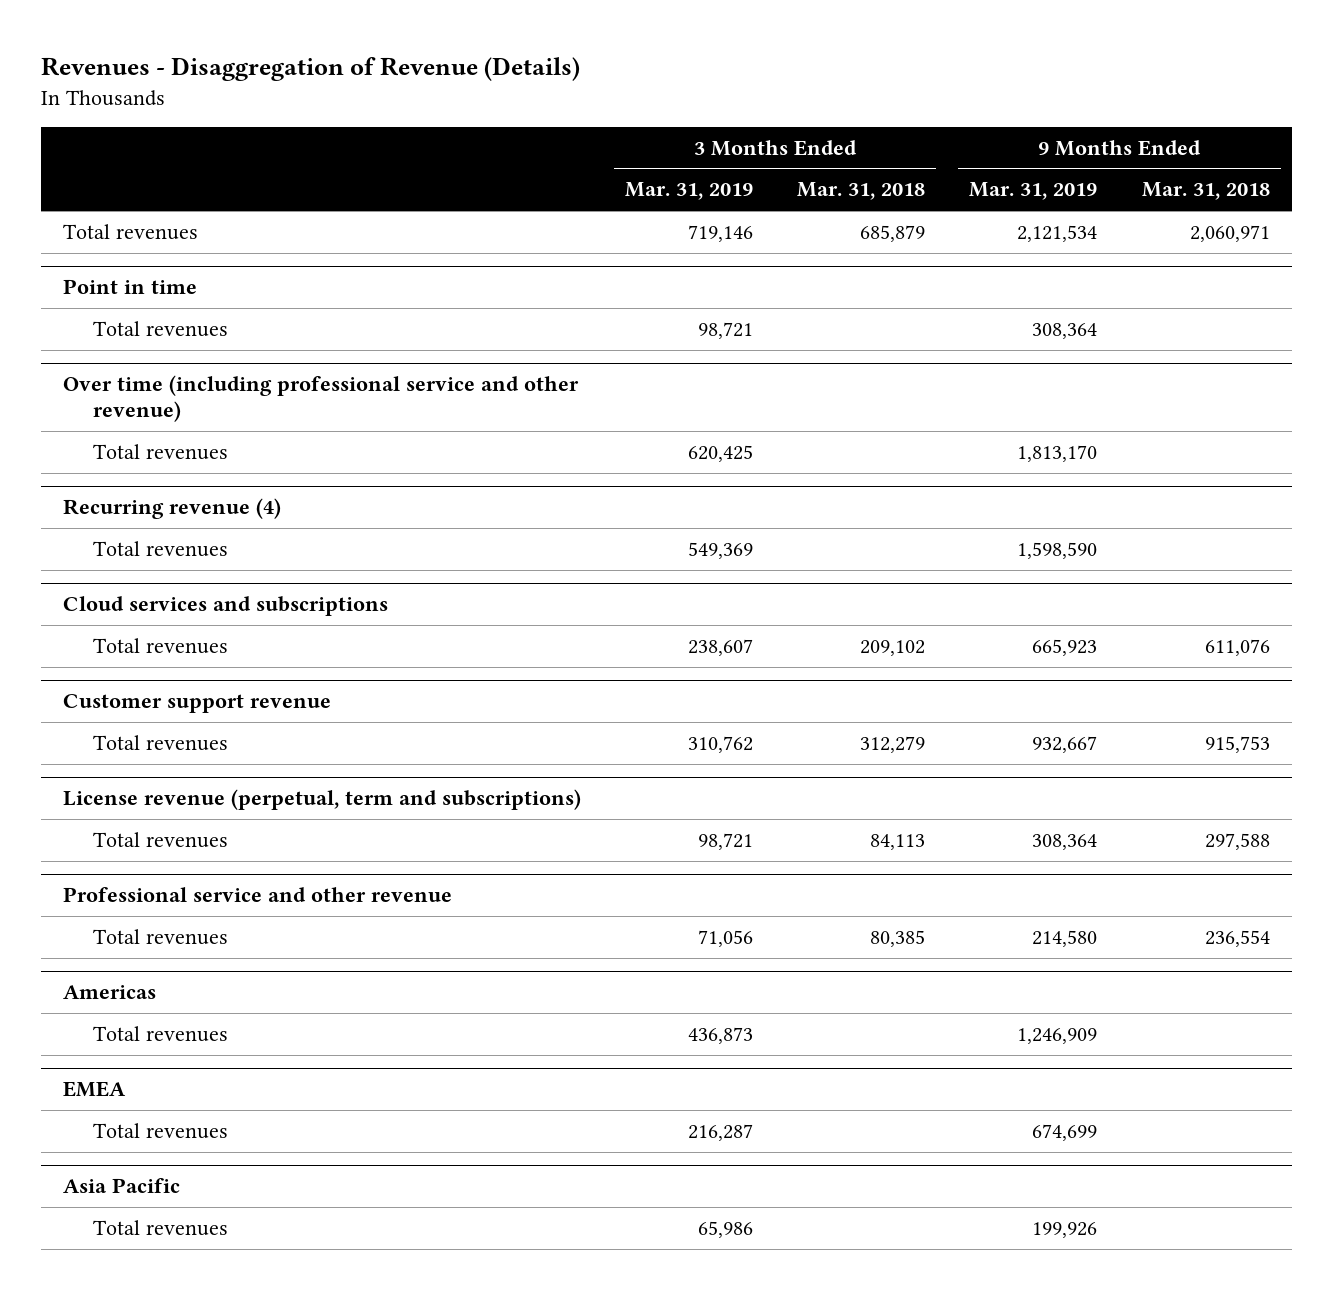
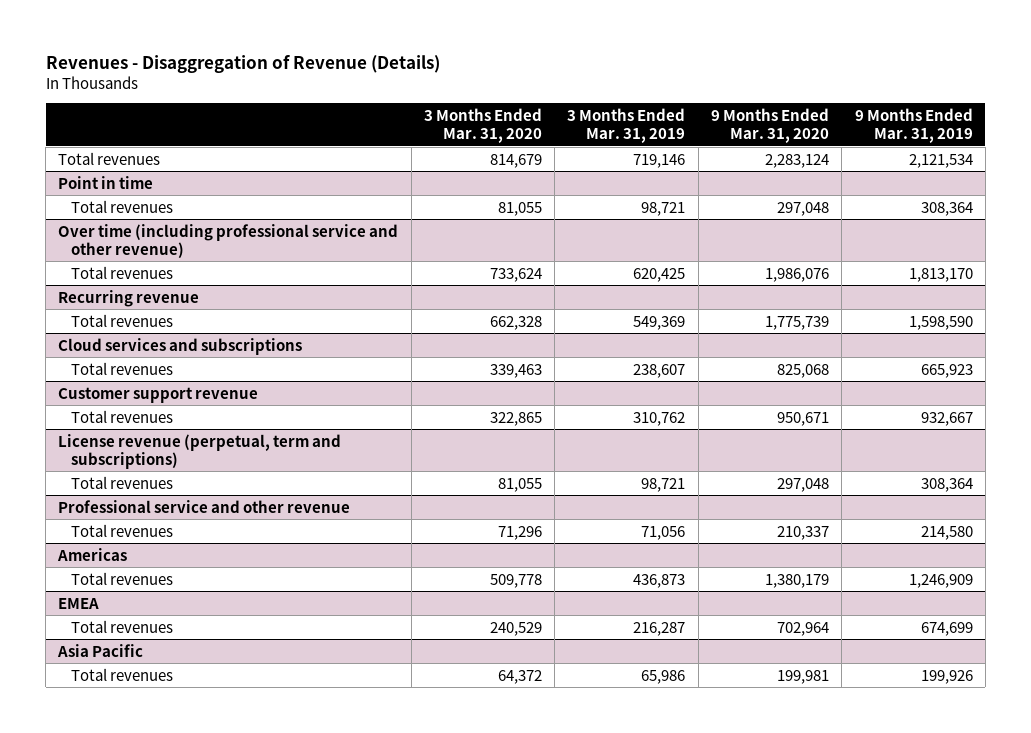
[797,182,926,201] Mar. 31, 2018 -> none
[1141,182,1270,201] Mar. 31, 2018 -> none
none -> [423,108,542,144] 3 Months Ended Mar. 31, 2020
none -> [710,108,829,144] 9 Months Ended Mar. 31, 2020
[63,498,282,520] Recurring revenue (4) -> [58,289,200,307] Recurring revenue

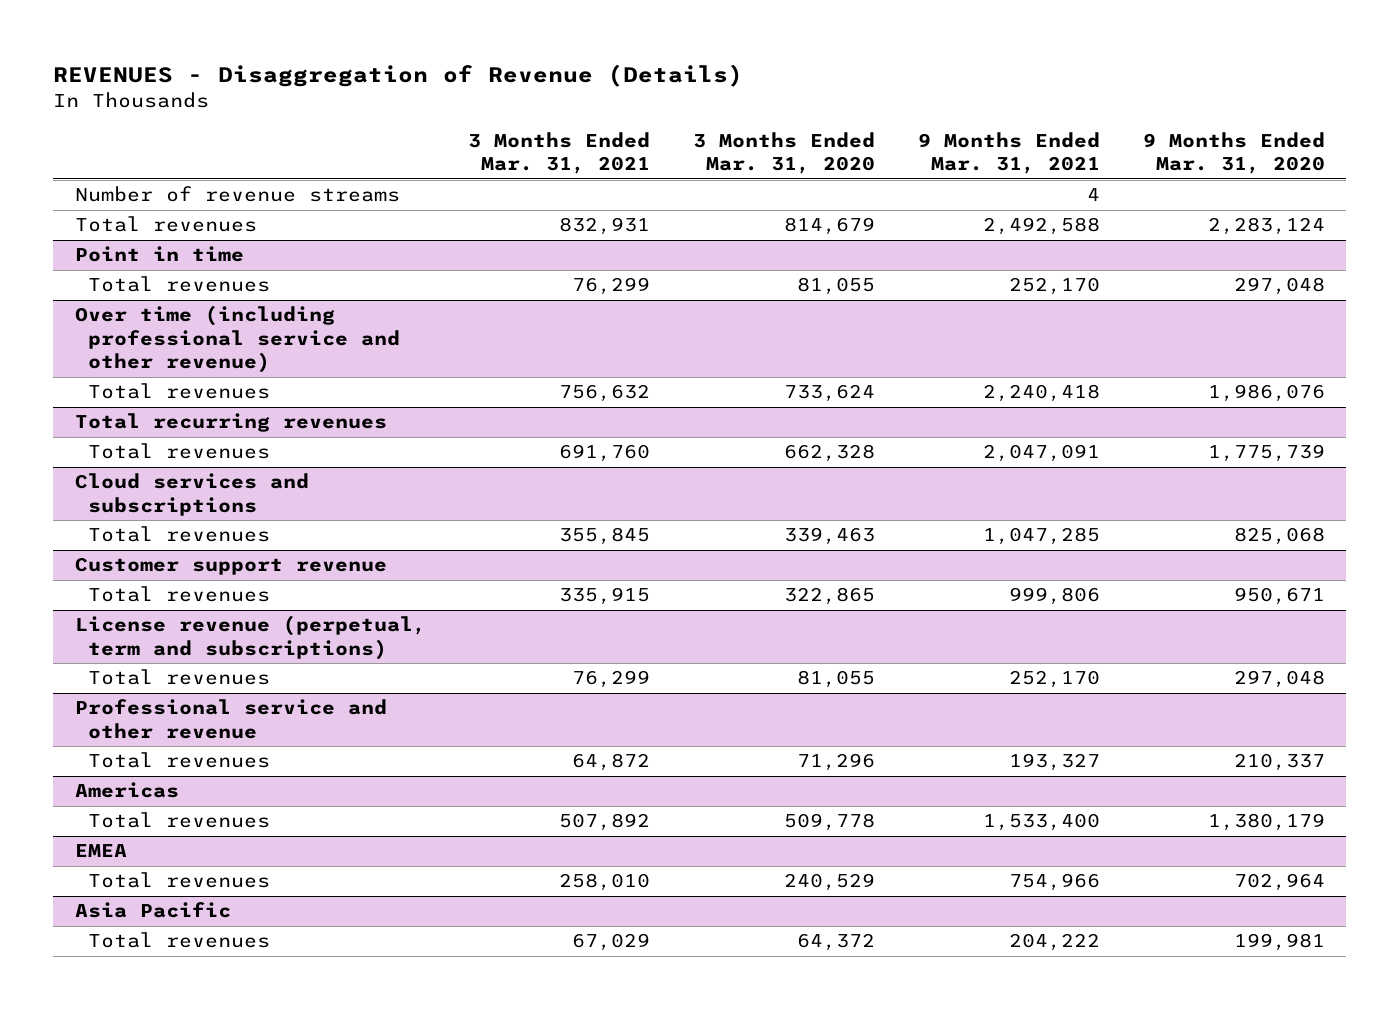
[45,54,440,73] Revenues - Disaggregation of Revenue (Details) -> [53,63,744,87] REVENUES - Disaggregation of Revenue (Details)
[567,108,686,144] 3 Months Ended Mar. 31, 2019 -> none
[854,108,973,144] 9 Months Ended Mar. 31, 2019 -> none
none -> [468,131,651,175] 3 Months Ended Mar. 31, 2021
none -> [917,131,1100,175] 9 Months Ended Mar. 31, 2021
none -> [74,186,400,203] Number of revenue streams
[58,289,200,307] Recurring revenue -> [74,413,387,433] Total recurring revenues

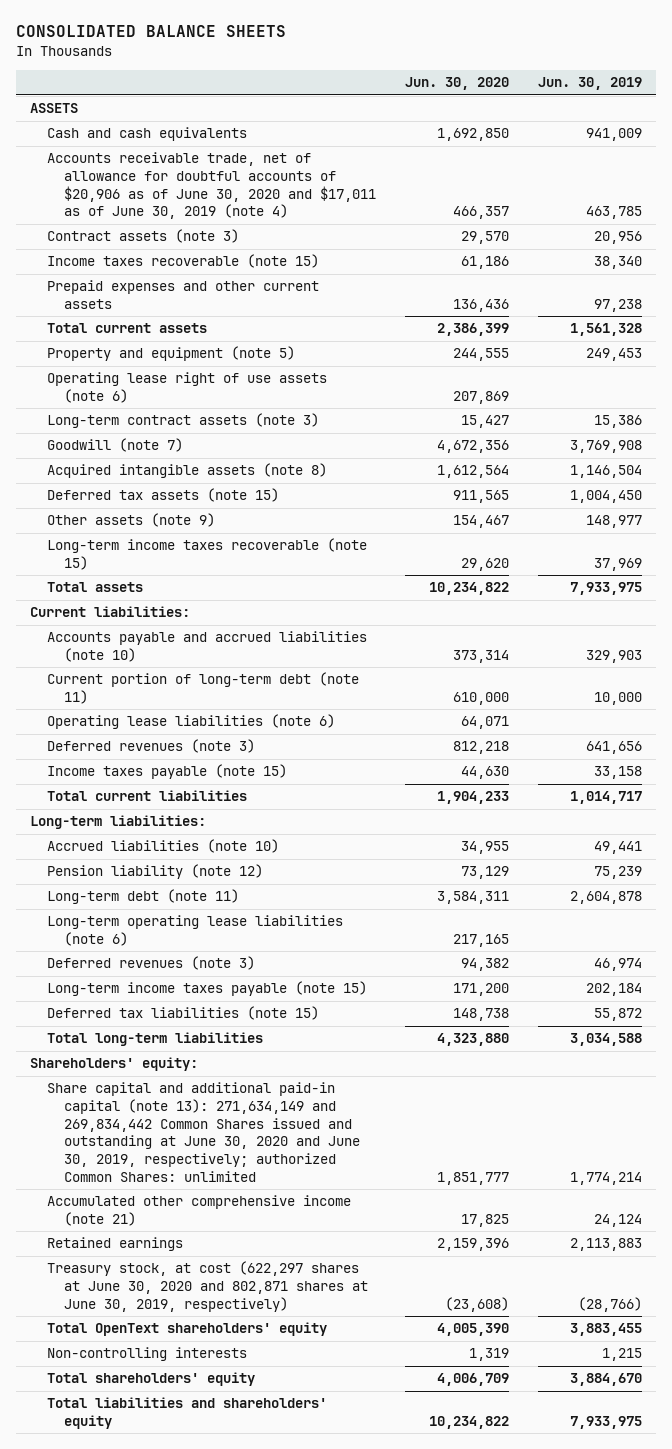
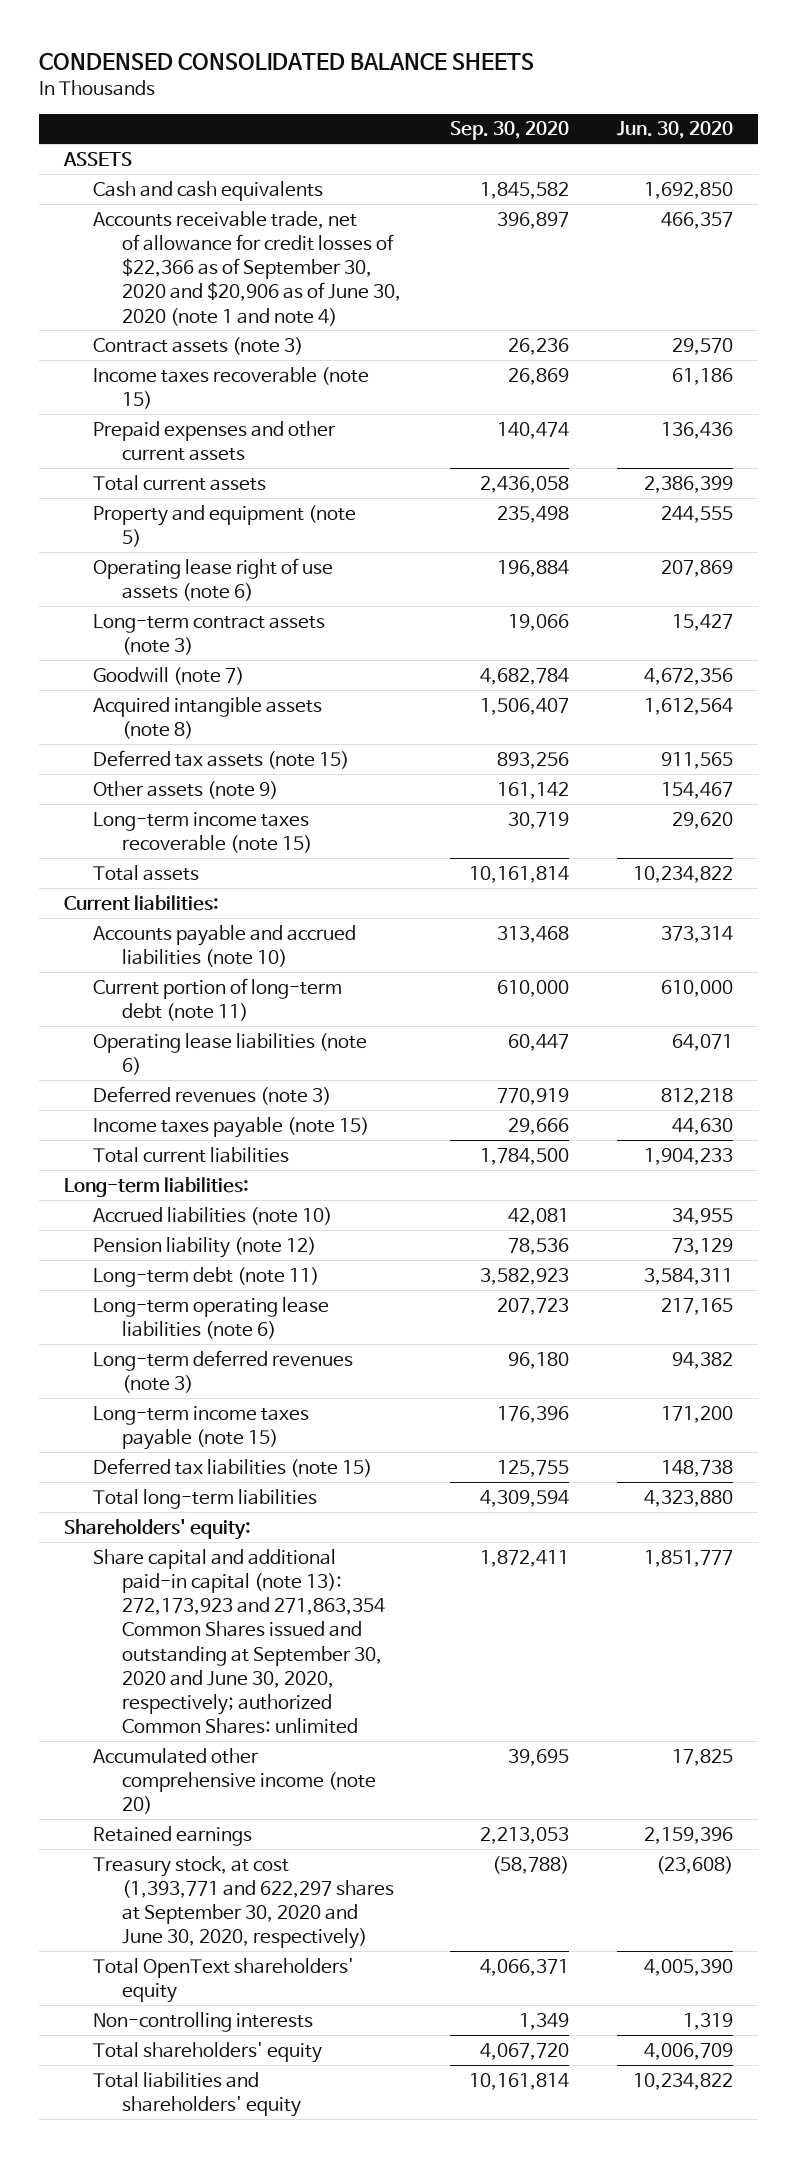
[15,25,286,38] CONSOLIDATED BALANCE SHEETS -> [39,52,535,70] CONDENSED CONSOLIDATED BALANCE SHEETS
[537,77,642,91] Jun. 30, 2019 -> none
none -> [449,121,569,141] Sep. 30, 2020
[47,152,376,220] Accounts receivable trade, net of allowance for doubtful accounts of $20,906 as of June 30, 2020 and $17,011 as of June 30, 2019 (note 4) -> [92,210,402,326] Accounts receivable trade, net of allowance for credit losses of $22,366 as of September 30, 2020 and $20,906 as of June 30, 2020 (note 1 and note 4)
[47,956,256,971] Deferred revenues (note 3) -> [92,1349,353,1393] Long-term deferred revenues (note 3)
[47,1082,360,1182] Share capital and additional paid-in capital (note 13): 271,634,149 and 269,834,442 Common Shares issued and outstanding at June 30, 2020 and June 30, 2019, respectively; authorized Common Shares: unlimited -> [92,1548,386,1735] Share capital and additional paid-in capital (note 13): 272,173,923 and 271,863,354 Common Shares issued and outstanding at September 30, 2020 and June 30, 2020, respectively; authorized Common Shares: unlimited
[47,1195,352,1227] Accumulated other comprehensive income (note 21) -> [92,1747,377,1815] Accumulated other comprehensive income (note 20)
[47,1261,368,1312] Treasury stock, at cost (622,297 shares at June 30, 2020 and 802,871 shares at June 30, 2019, respectively) -> [92,1855,395,1950] Treasury stock, at cost (1,393,771 and 622,297 shares at September 30, 2020 and June 30, 2020, respectively)

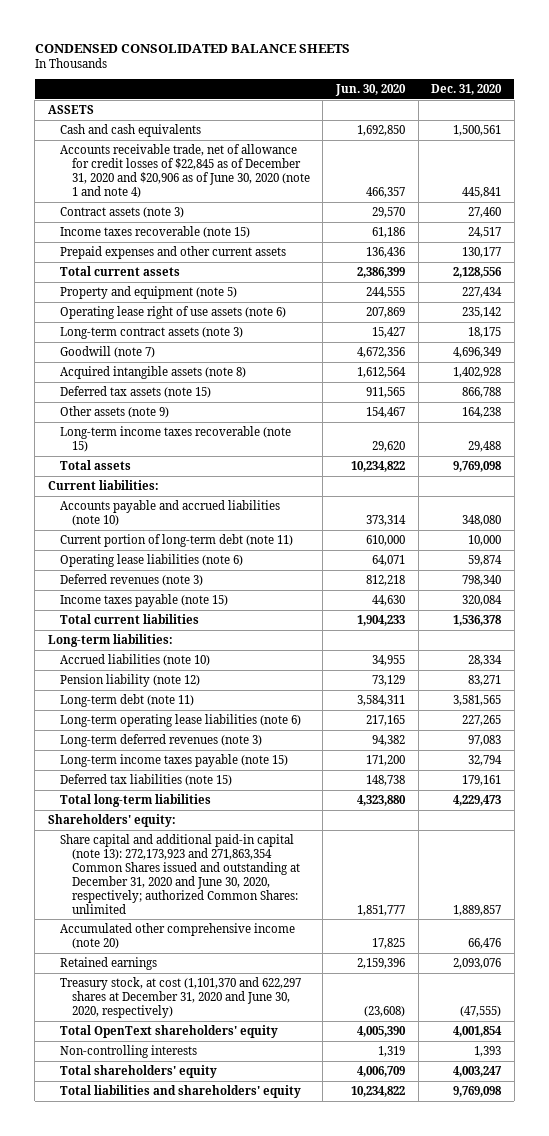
[449,121,569,141] Sep. 30, 2020 -> none
none -> [431,84,503,96] Dec. 31, 2020
[92,210,402,326] Accounts receivable trade, net of allowance for credit losses of $22,366 as of September 30, 2020 and $20,906 as of June 30, 2020 (note 1 and note 4) -> [59,143,310,198] Accounts receivable trade, net of allowance for credit losses of $22,845 as of December 31, 2020 and $20,906 as of June 30, 2020 (note 1 and note 4)
[92,1548,386,1735] Share capital and additional paid-in capital (note 13): 272,173,923 and 271,863,354 Common Shares issued and outstanding at September 30, 2020 and June 30, 2020, respectively; authorized Common Shares: unlimited -> [59,833,300,914] Share capital and additional paid-in capital (note 13): 272,173,923 and 271,863,354 Common Shares issued and outstanding at December 31, 2020 and June 30, 2020, respectively; authorized Common Shares: unlimited
[92,1855,395,1950] Treasury stock, at cost (1,393,771 and 622,297 shares at September 30, 2020 and June 30, 2020, respectively) -> [59,976,301,1018] Treasury stock, at cost (1,101,370 and 622,297 shares at December 31, 2020 and June 30, 2020, respectively)

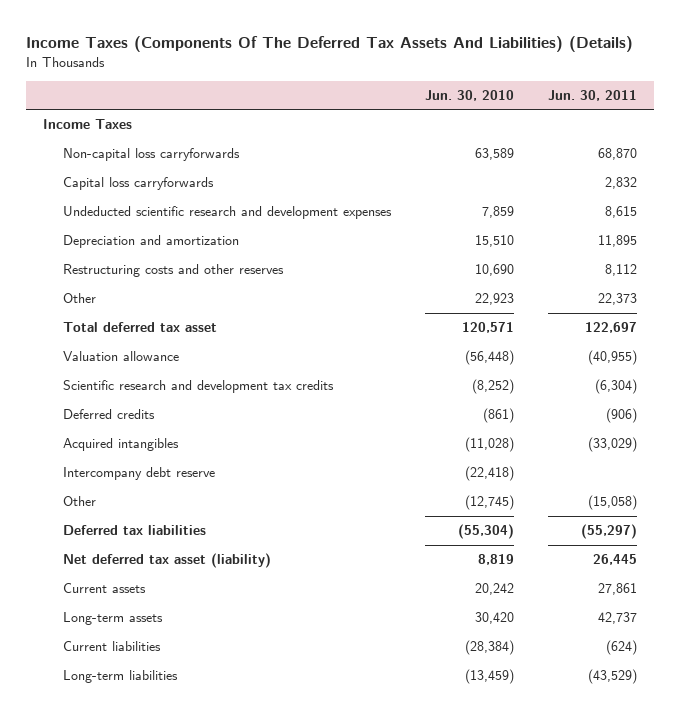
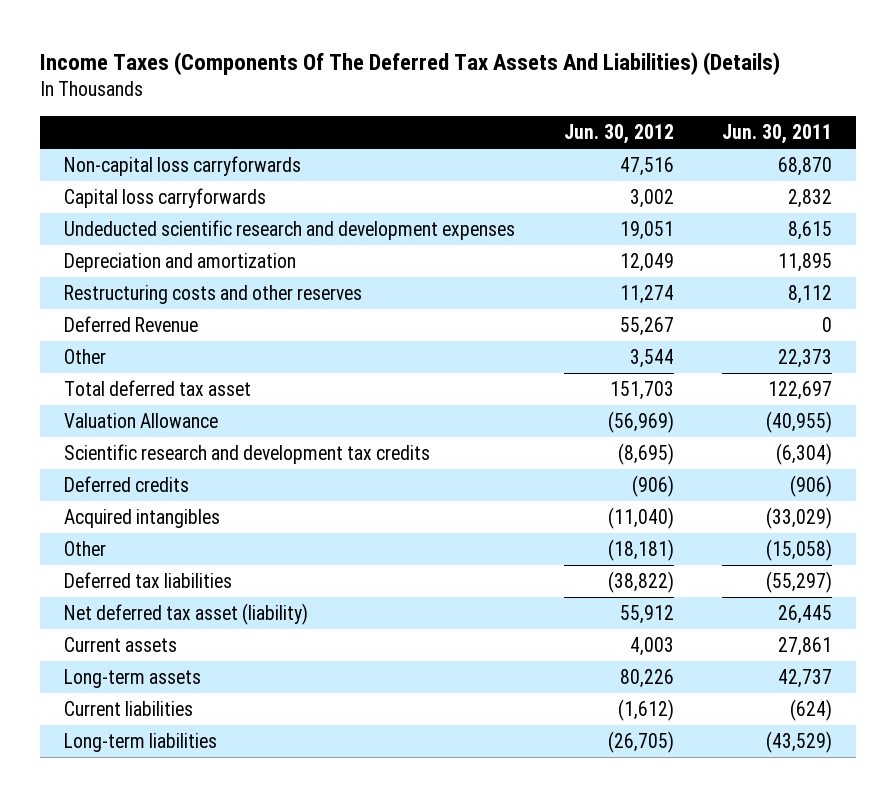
[424,90,514,102] Jun. 30, 2010 -> none
none -> [563,123,674,144] Jun. 30, 2012
[43,119,133,130] Income Taxes -> none
none -> [64,316,199,333] Deferred Revenue
[63,351,180,362] Valuation allowance -> [64,413,219,429] Valuation Allowance
[63,467,216,481] Intercompany debt reserve -> none

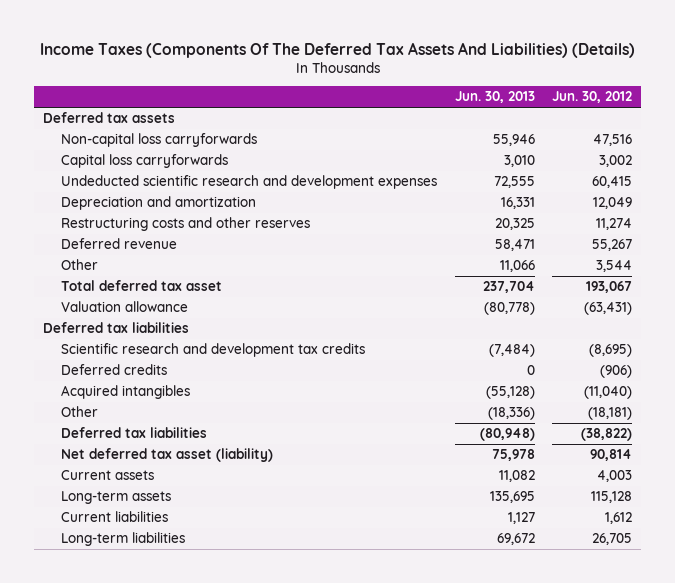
[721,123,832,144] Jun. 30, 2011 -> none
none -> [454,91,535,104] Jun. 30, 2013
none -> [42,112,175,124] Deferred tax assets
[619,221,674,241] 19,051 -> [592,176,633,189] 60,415
[64,316,199,333] Deferred Revenue -> [60,238,177,250] Deferred revenue
[609,381,674,401] 151,703 -> [586,281,633,294] 193,067
[64,413,219,429] Valuation Allowance -> [60,301,188,313] Valuation allowance
[607,411,674,434] (56,969) -> [584,302,633,316] (63,431)
none -> [42,322,189,334] Deferred tax liabilities
[619,605,674,625] 55,912 -> [590,449,633,462] 90,814
[619,669,674,689] 80,226 -> [591,491,633,504] 115,128
[617,699,674,722] (1,612) -> [605,512,633,525] 1,612
[607,731,674,754] (26,705) -> [592,533,633,546] 26,705

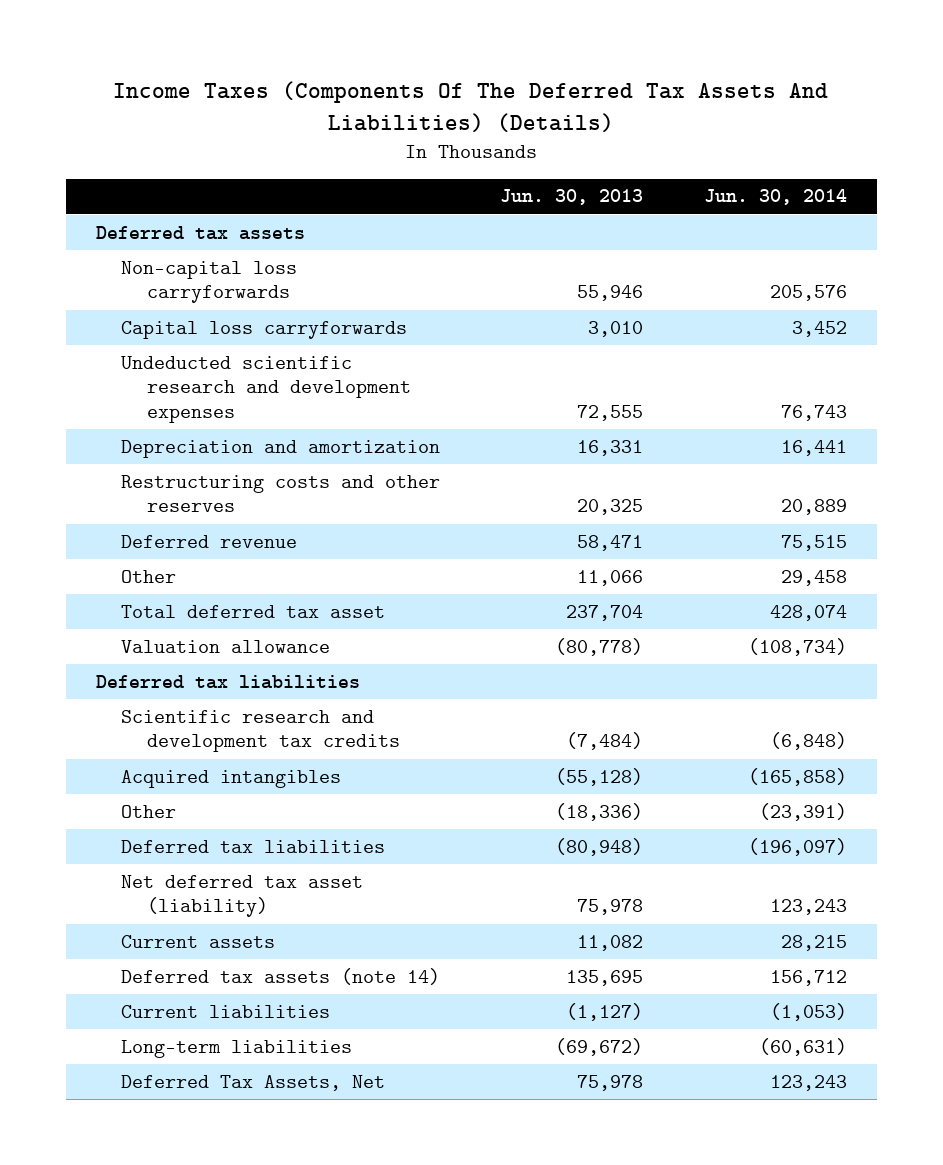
[552,91,633,104] Jun. 30, 2012 -> none
none -> [703,189,847,206] Jun. 30, 2014
[60,364,167,376] Deferred credits -> none
[60,491,171,505] Long-term assets -> [121,967,441,985] Deferred tax assets (note 14)
[507,512,535,525] 1,127 -> [566,1002,644,1021] (1,127)
[496,533,535,546] 69,672 -> [555,1037,644,1056] (69,672)
none -> [121,1074,386,1091] Deferred Tax Assets, Net

